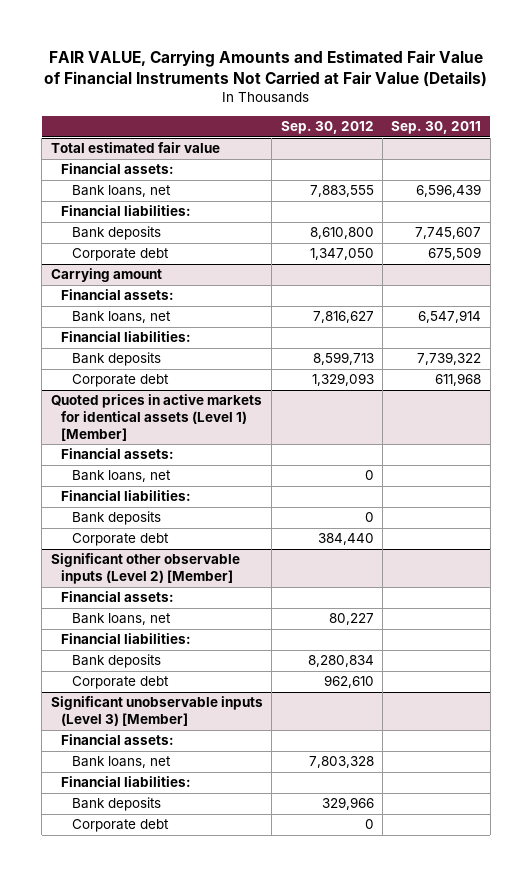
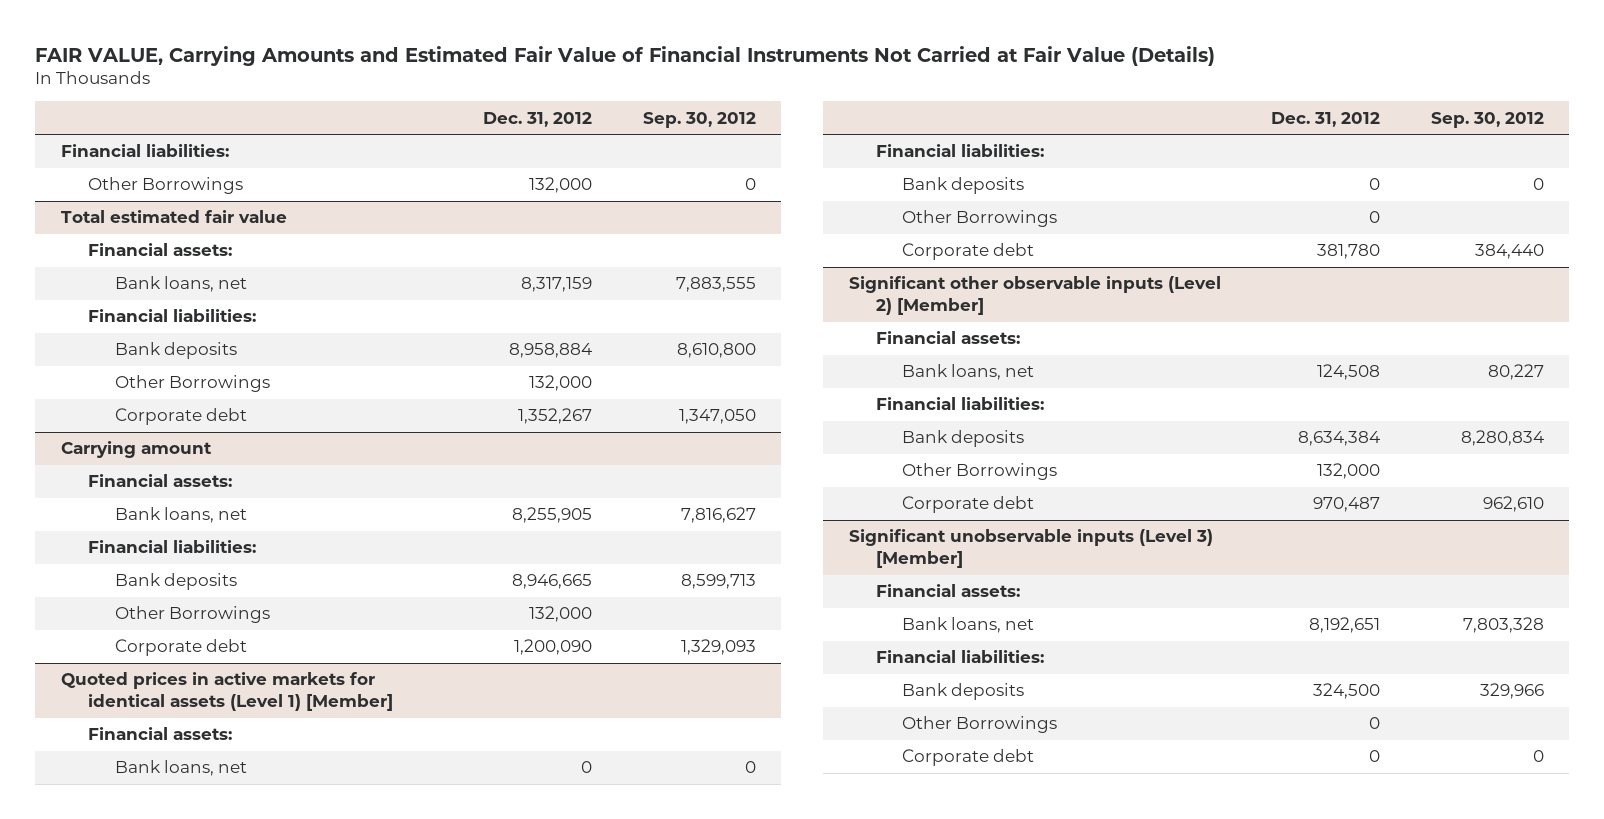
[391,121,482,135] Sep. 30, 2011 -> none
none -> [483,111,593,127] Dec. 31, 2012
none -> [60,144,229,158] Financial liabilities:
none -> [87,177,243,195] Other Borrowings
none -> [114,375,270,393] Other Borrowings
none -> [114,606,270,624] Other Borrowings
none -> [902,210,1058,228] Other Borrowings
none -> [902,463,1058,481] Other Borrowings
none -> [902,716,1058,734] Other Borrowings

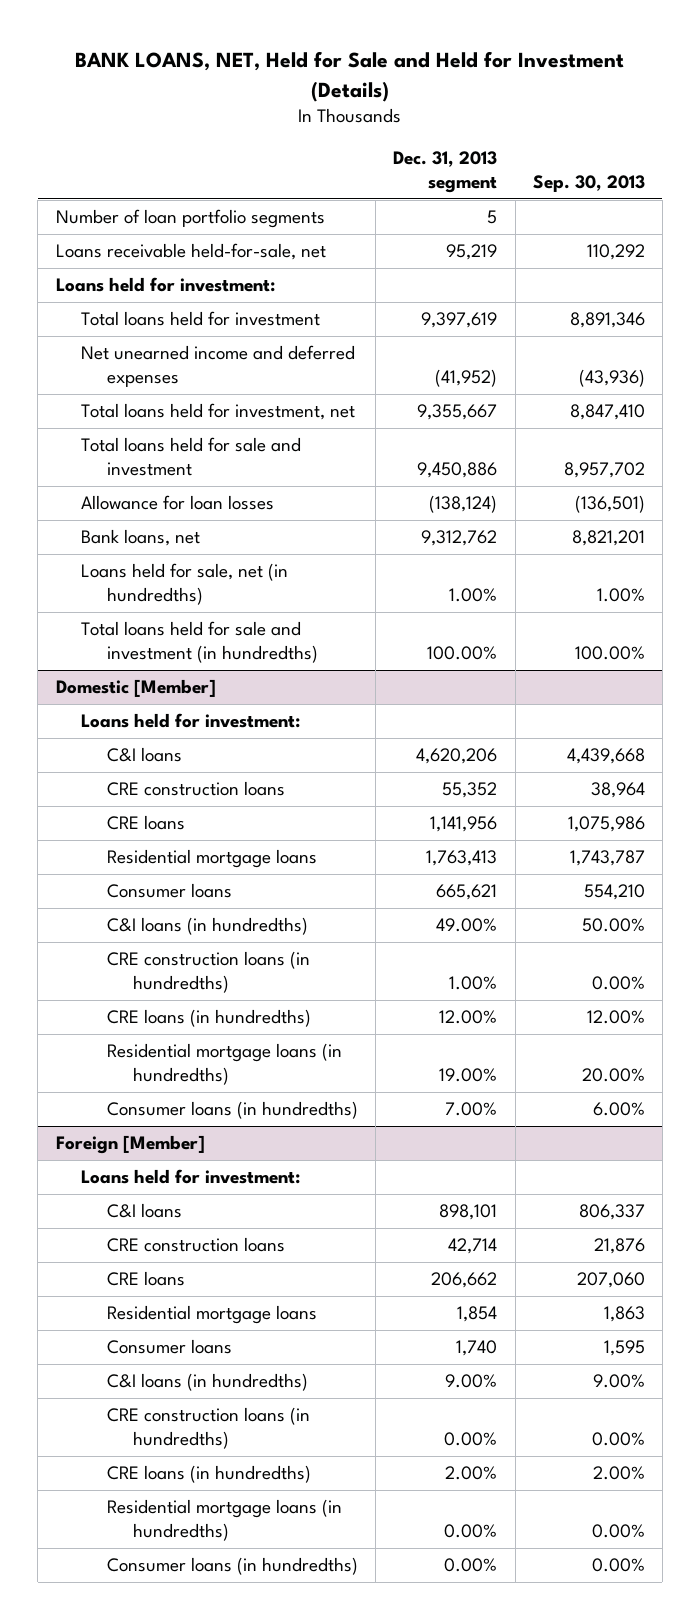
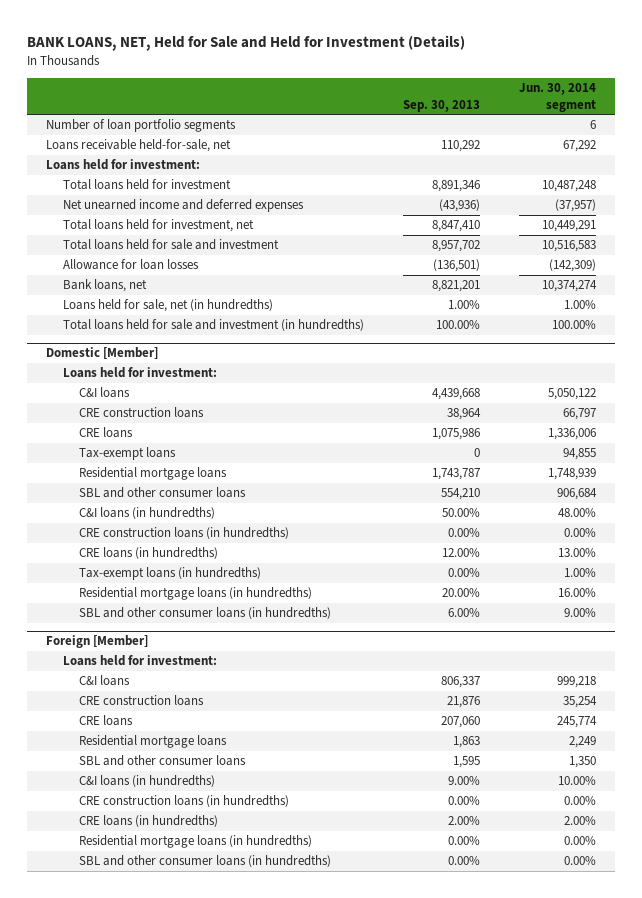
[393,151,498,193] Dec. 31, 2013 segment -> none
none -> [518,83,596,112] Jun. 30, 2014 segment
none -> [79,447,177,461] Tax-exempt loans
[107,883,233,899] Consumer loans -> [79,487,247,499] SBL and other consumer loans
none -> [79,567,262,581] Tax-exempt loans (in hundredths)
[107,1101,359,1120] Consumer loans (in hundredths) -> [79,607,332,620] SBL and other consumer loans (in hundredths)
[107,1339,233,1355] Consumer loans -> [79,755,247,767] SBL and other consumer loans
[107,1557,359,1576] Consumer loans (in hundredths) -> [79,855,332,868] SBL and other consumer loans (in hundredths)

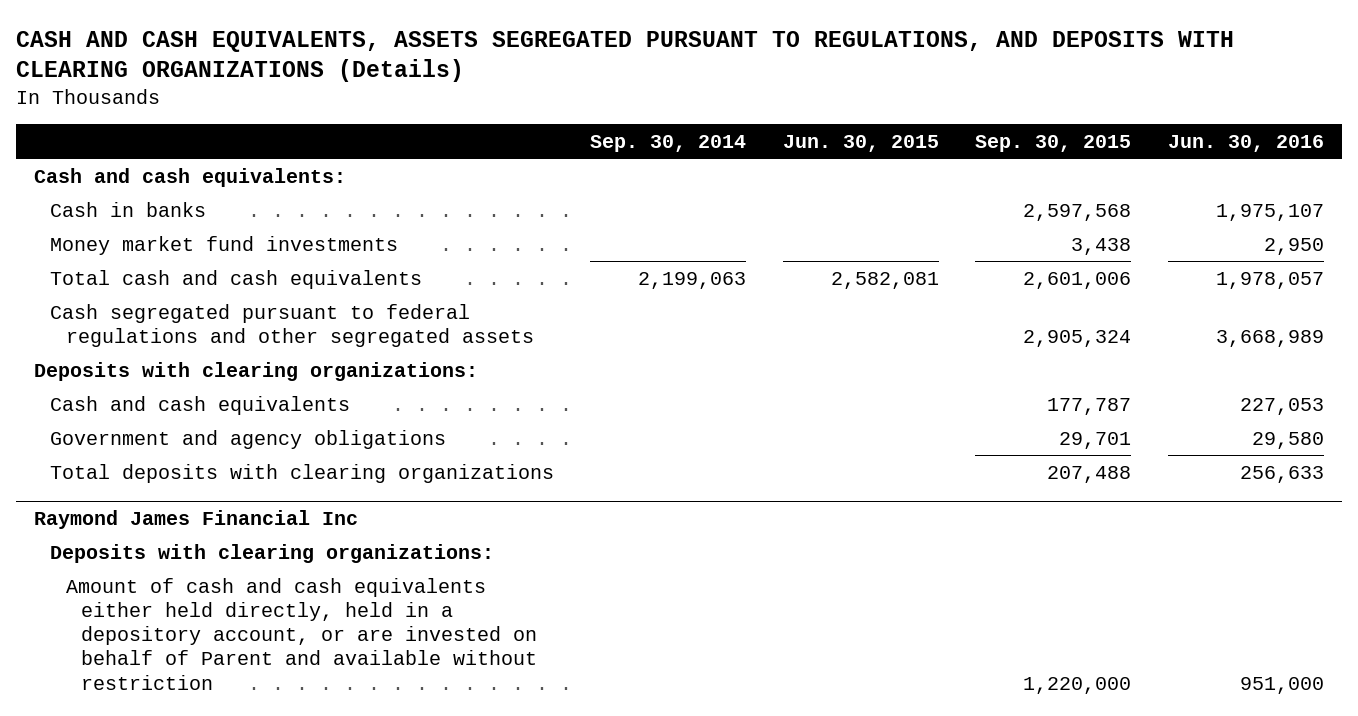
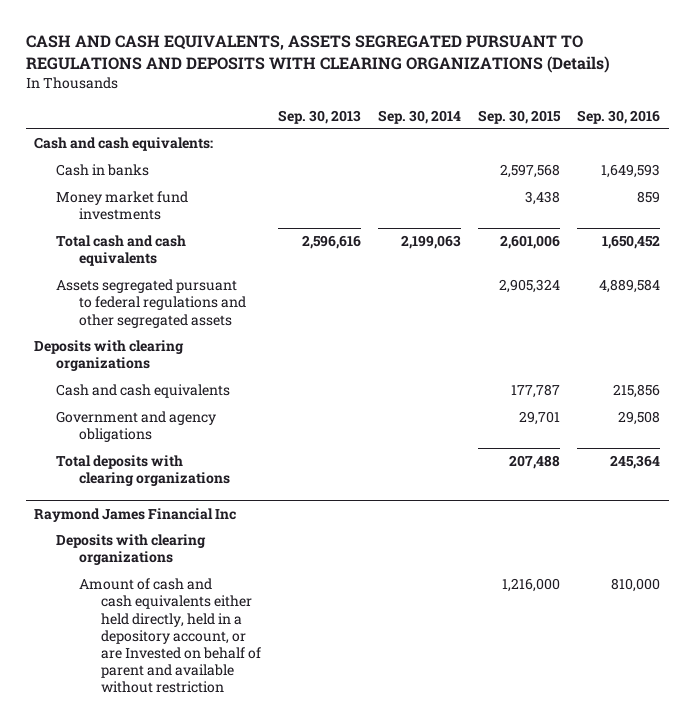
[15,30,1234,83] CASH AND CASH EQUIVALENTS, ASSETS SEGREGATED PURSUANT TO REGULATIONS, AND DEPOSITS WITH CLEARING ORGANIZATIONS (Details) -> [25,35,610,74] CASH AND CASH EQUIVALENTS, ASSETS SEGREGATED PURSUANT TO REGULATIONS AND DEPOSITS WITH CLEARING ORGANIZATIONS (Details)
[782,134,939,152] Jun. 30, 2015 -> none
[1167,134,1324,152] Jun. 30, 2016 -> none
none -> [277,109,361,124] Sep. 30, 2013
none -> [577,109,661,124] Sep. 30, 2016
[49,303,534,347] Cash segregated pursuant to federal regulations and other segregated assets -> [56,279,246,328] Assets segregated pursuant to federal regulations and other segregated assets
[34,361,479,381] Deposits with clearing organizations: -> [34,340,185,372] Deposits with clearing organizations
[49,543,494,563] Deposits with clearing organizations: -> [56,534,207,566] Deposits with clearing organizations
[65,577,538,690] Amount of cash and cash equivalents either held directly, held in a depository account, or are invested on behalf of Parent and available without restriction -> [78,578,261,694] Amount of cash and cash equivalents either held directly, held in a depository account, or are Invested on behalf of parent and available without restriction
[1023,676,1132,694] 1,220,000 -> [502,578,561,593] 1,216,000

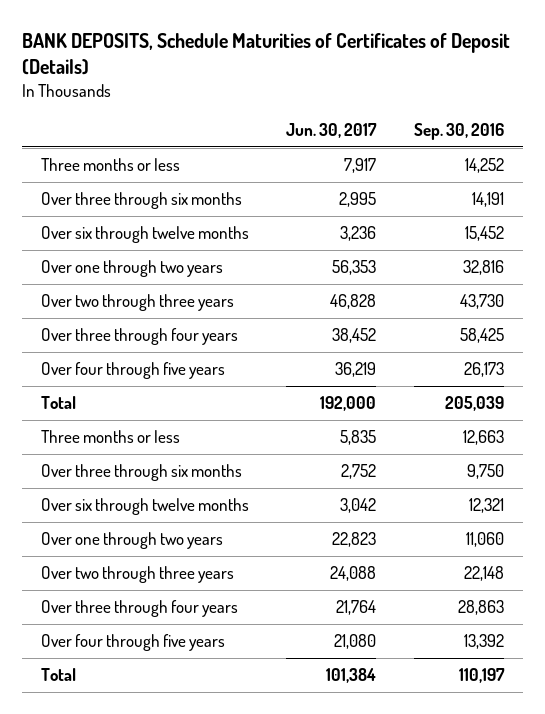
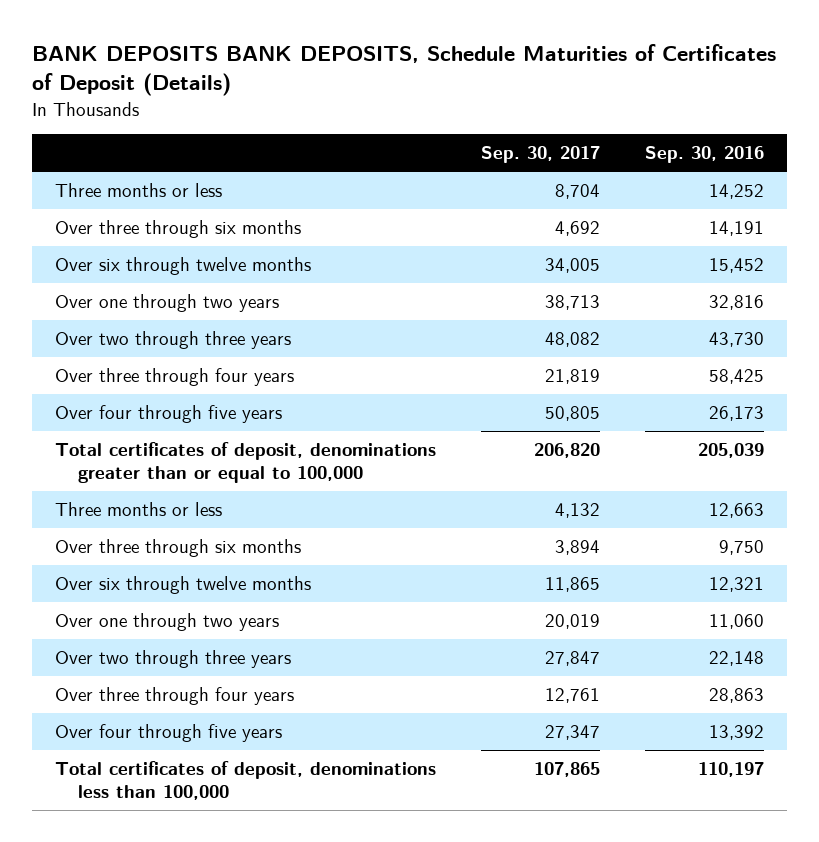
[21,32,510,75] BANK DEPOSITS, Schedule Maturities of Certificates of Deposit (Details) -> [32,44,777,97] BANK DEPOSITS BANK DEPOSITS, Schedule Maturities of Certificates of Deposit (Details)
[286,123,378,139] Jun. 30, 2017 -> none
none -> [481,146,601,164] Sep. 30, 2017
[40,395,76,409] Total -> [54,442,436,484] Total certificates of deposit, denominations greater than or equal to 100,000
[40,667,76,681] Total -> [54,761,436,801] Total certificates of deposit, denominations less than 100,000

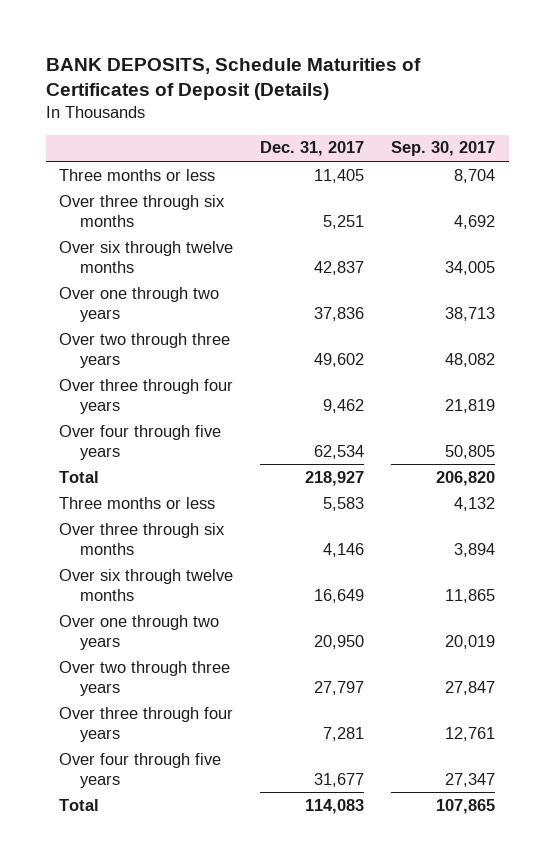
[32,44,777,97] BANK DEPOSITS BANK DEPOSITS, Schedule Maturities of Certificates of Deposit (Details) -> [45,58,421,101] BANK DEPOSITS, Schedule Maturities of Certificates of Deposit (Details)
[645,146,765,164] Sep. 30, 2016 -> none
none -> [260,141,365,157] Dec. 31, 2017
[54,442,436,484] Total certificates of deposit, denominations greater than or equal to 100,000 -> [59,470,100,483] Total
[54,761,436,801] Total certificates of deposit, denominations less than 100,000 -> [59,798,100,811] Total

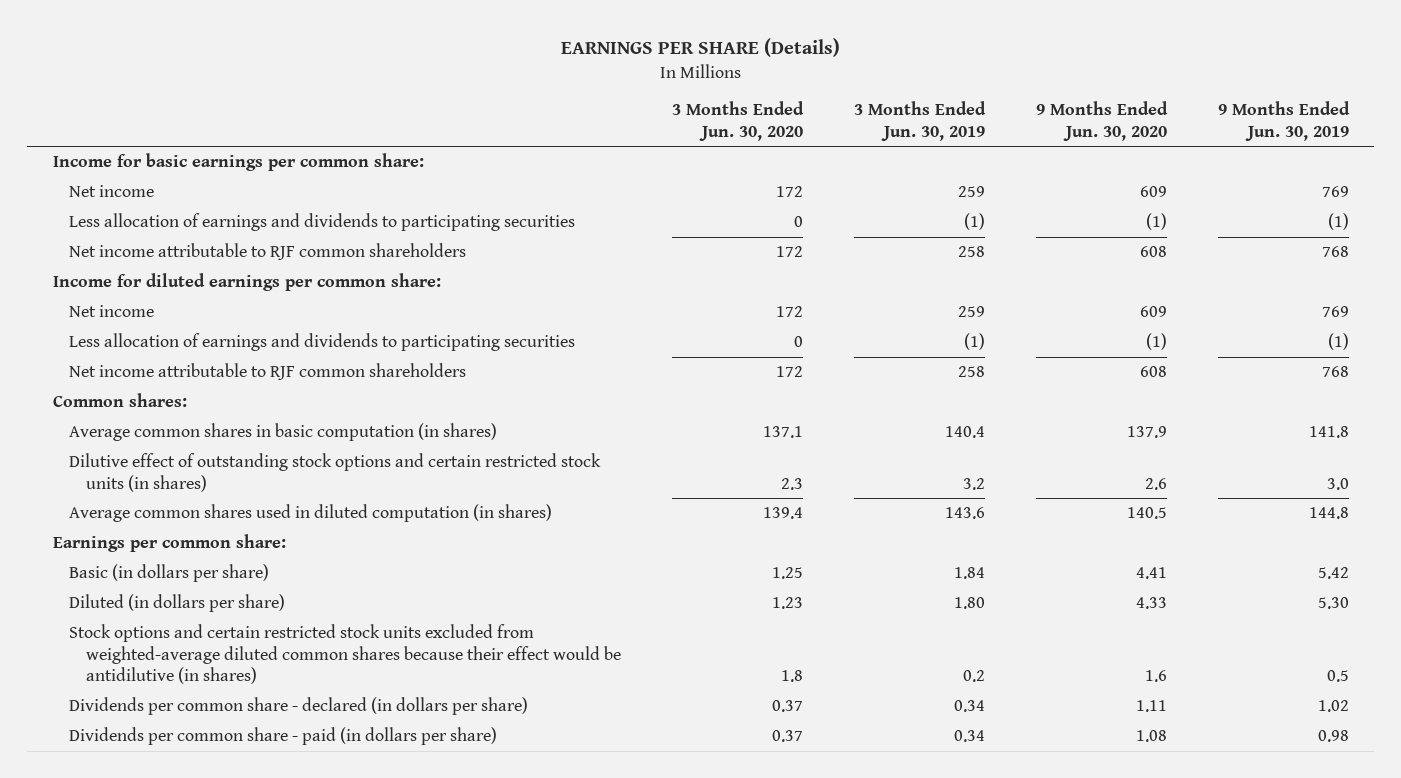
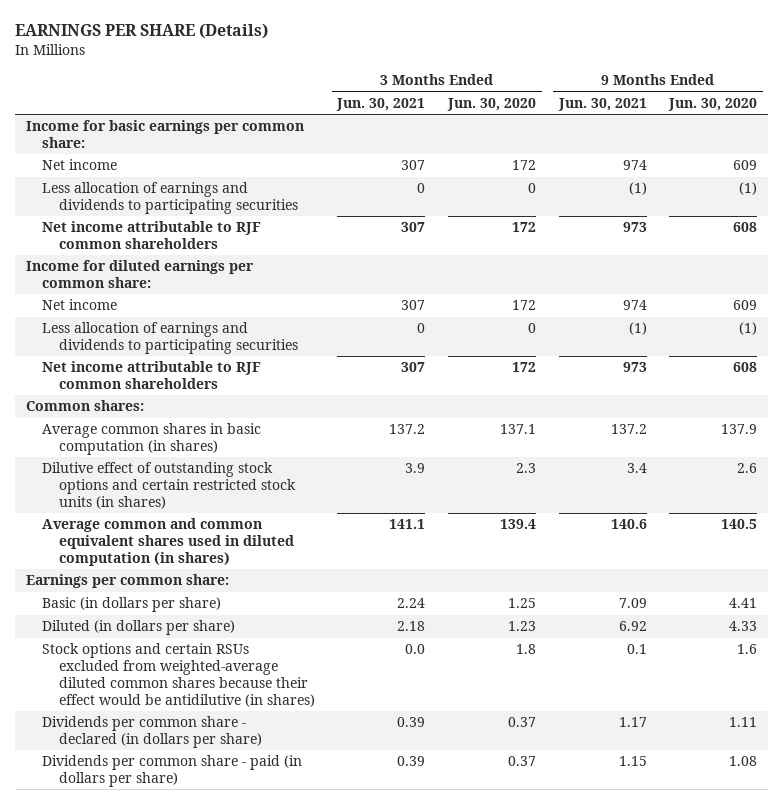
[853,101,986,141] 3 Months Ended Jun. 30, 2019 -> none
[1217,101,1350,141] 9 Months Ended Jun. 30, 2019 -> none
none -> [336,97,426,111] Jun. 30, 2021
none -> [557,97,647,111] Jun. 30, 2021
[69,504,553,523] Average common shares used in diluted computation (in shares) -> [42,518,294,566] Average common and common equivalent shares used in diluted computation (in shares)
[69,624,622,685] Stock options and certain restricted stock units excluded from weighted-average diluted common shares because their effect would be antidilutive (in shares) -> [42,643,315,707] Stock options and certain RSUs excluded from weighted-average diluted common shares because their effect would be antidilutive (in shares)

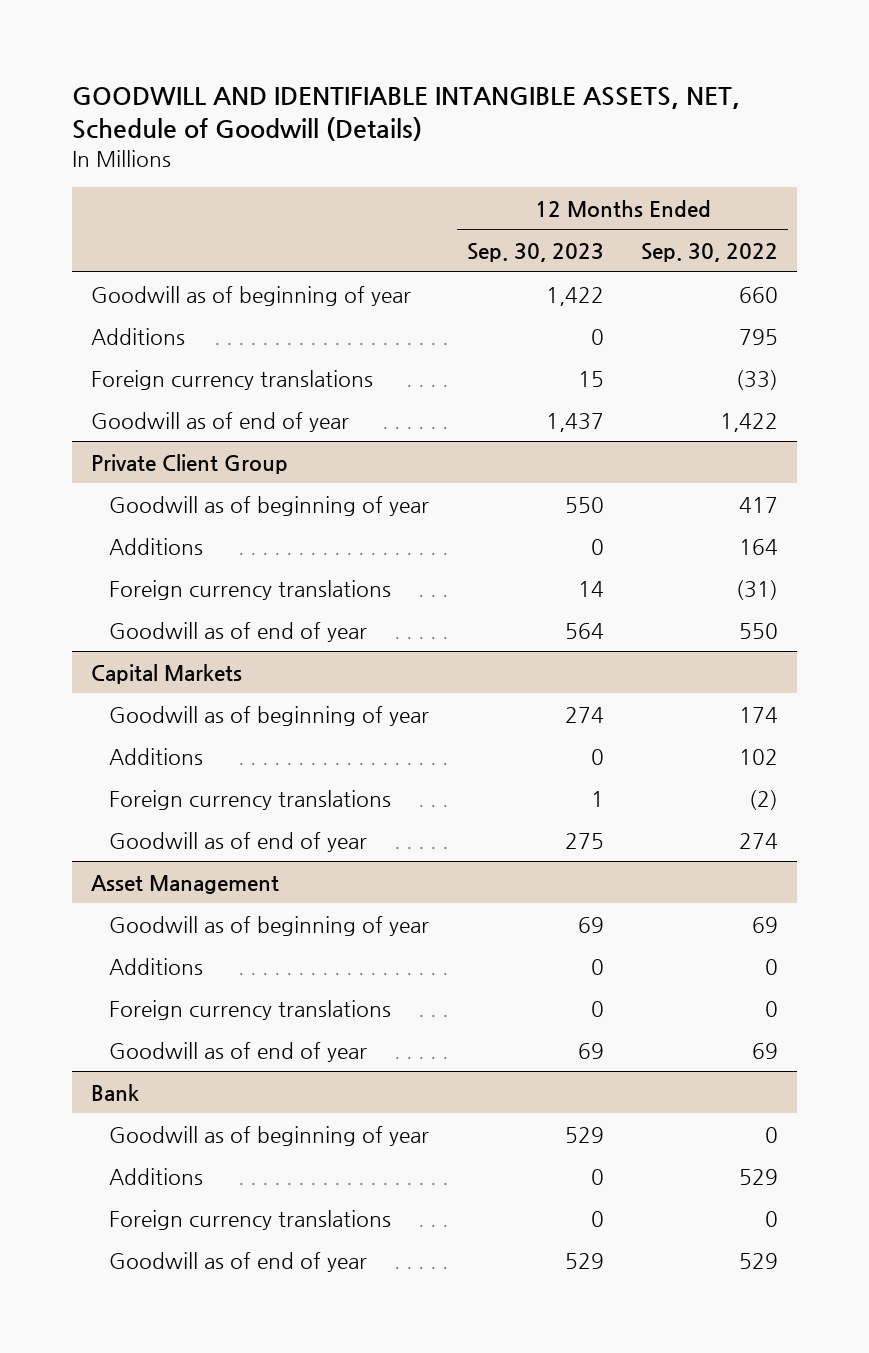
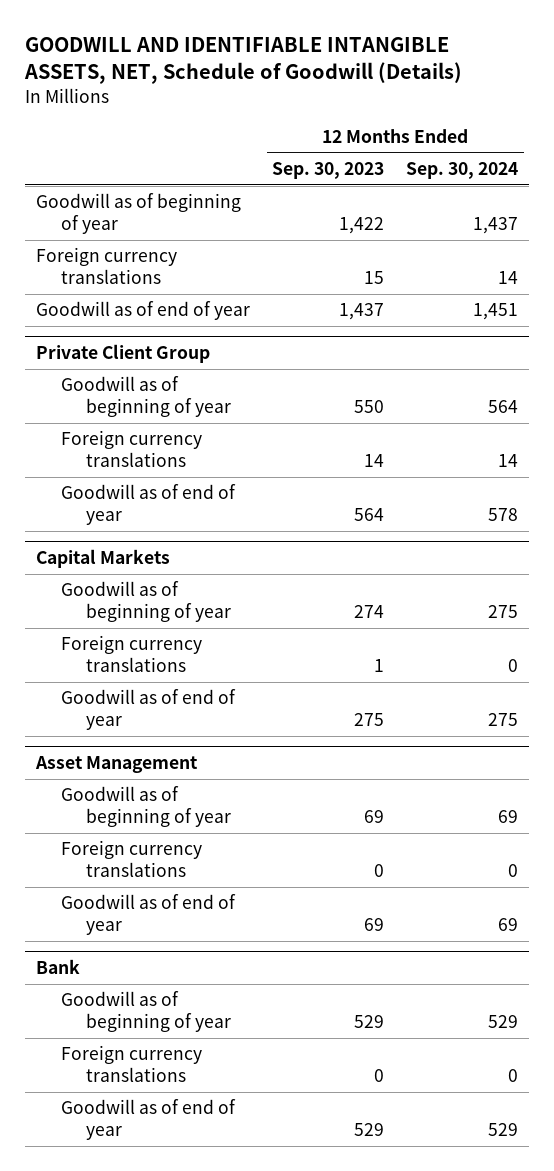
[641,243,779,263] Sep. 30, 2022 -> none
none -> [406,162,519,180] Sep. 30, 2024
[90,327,185,345] Additions -> none
[108,537,203,555] Additions -> none
[108,747,203,765] Additions -> none
[108,957,203,975] Additions -> none
[108,1167,203,1185] Additions -> none

